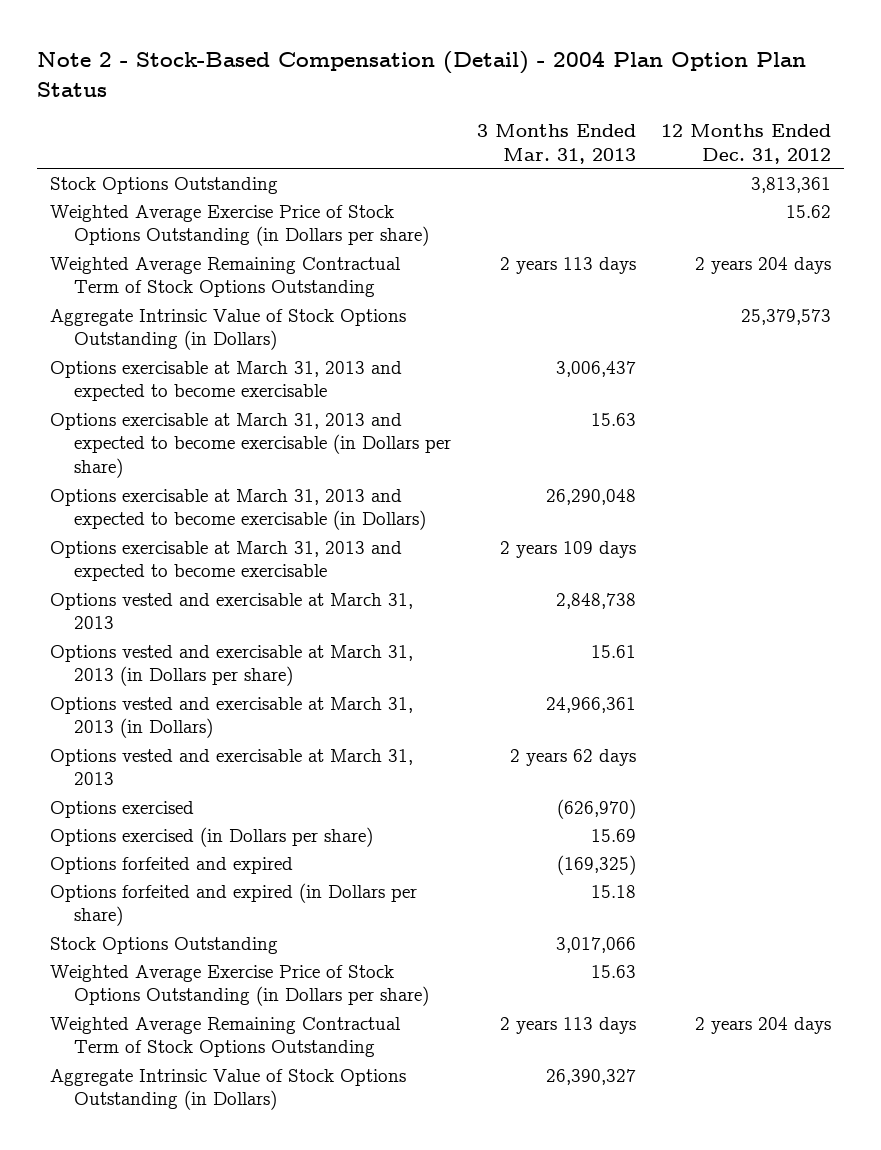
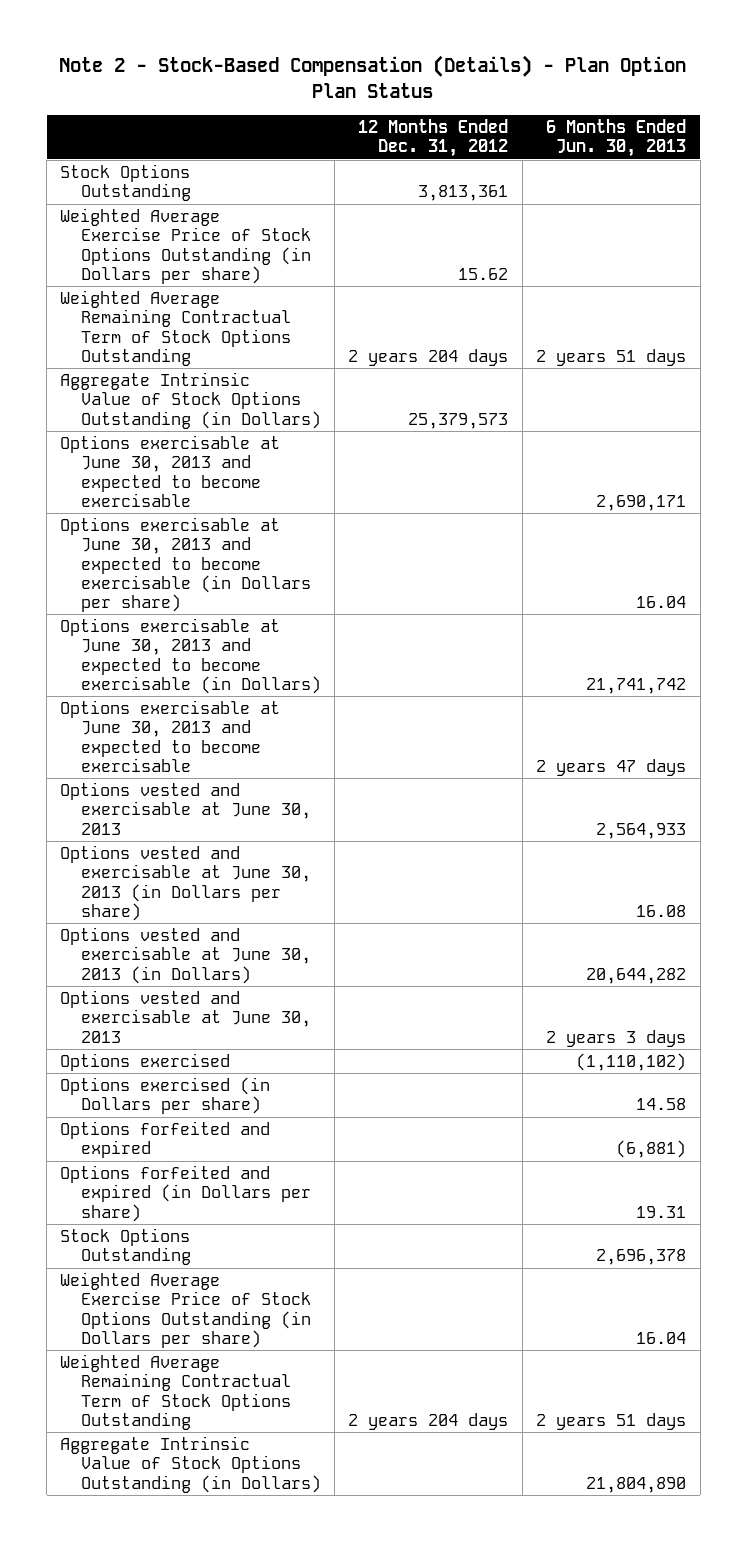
[37,51,807,98] Note 2 - Stock-Based Compensation (Detail) - 2004 Plan Option Plan Status -> [59,55,687,99] Note 2 - Stock-Based Compensation (Details) - Plan Option Plan Status
[476,124,636,164] 3 Months Ended Mar. 31, 2013 -> none
none -> [546,119,687,158] 6 Months Ended Jun. 30, 2013
[50,360,403,402] Options exercisable at March 31, 2013 and expected to become exercisable -> [60,435,281,507] Options exercisable at June 30, 2013 and expected to become exercisable
[50,412,452,479] Options exercisable at March 31, 2013 and expected to become exercisable (in Dollars per share) -> [60,517,311,613] Options exercisable at June 30, 2013 and expected to become exercisable (in Dollars per share)
[50,488,427,531] Options exercisable at March 31, 2013 and expected to become exercisable (in Dollars) -> [60,618,321,694] Options exercisable at June 30, 2013 and expected to become exercisable (in Dollars)
[50,540,403,582] Options exercisable at March 31, 2013 and expected to become exercisable -> [60,700,281,772] Options exercisable at June 30, 2013 and expected to become exercisable
[50,592,414,630] Options vested and exercisable at March 31, 2013 -> [60,782,311,835] Options vested and exercisable at June 30, 2013
[50,644,414,687] Options vested and exercisable at March 31, 2013 (in Dollars per share) -> [60,845,311,921] Options vested and exercisable at June 30, 2013 (in Dollars per share)
[50,696,414,739] Options vested and exercisable at March 31, 2013 (in Dollars) -> [60,927,311,984] Options vested and exercisable at June 30, 2013 (in Dollars)
[50,748,414,786] Options vested and exercisable at March 31, 2013 -> [60,990,311,1043] Options vested and exercisable at June 30, 2013

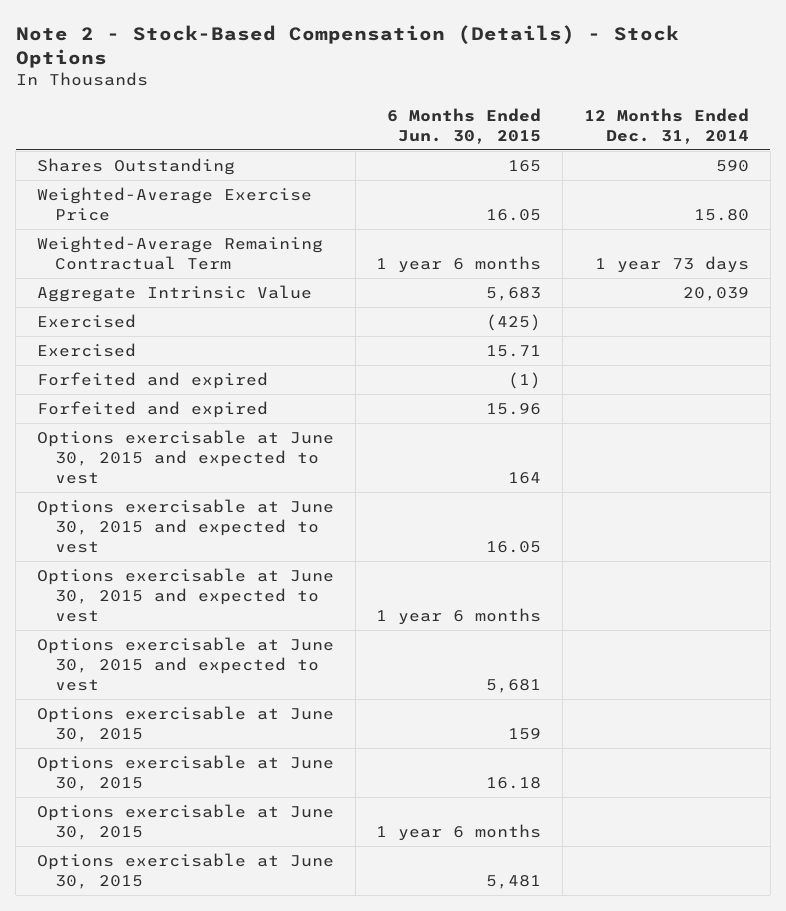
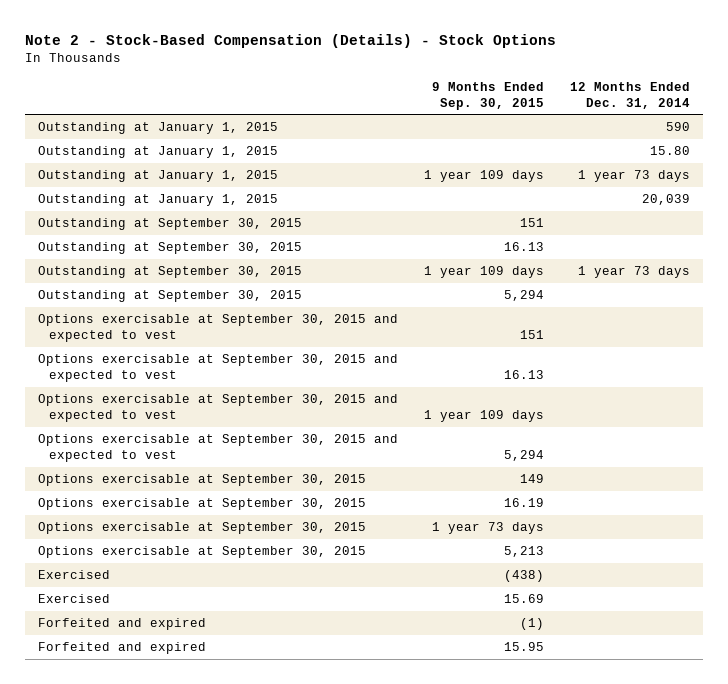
[387,107,542,144] 6 Months Ended Jun. 30, 2015 -> none
none -> [432,81,545,110] 9 Months Ended Sep. 30, 2015
[36,157,235,175] Shares Outstanding -> [38,122,279,135] Outstanding at January 1, 2015
[36,186,312,221] Weighted-Average Exercise Price -> [38,146,279,159] Outstanding at January 1, 2015
[36,235,323,270] Weighted-Average Remaining Contractual Term -> [38,170,279,183] Outstanding at January 1, 2015
[36,284,312,302] Aggregate Intrinsic Value -> [38,194,279,207] Outstanding at January 1, 2015
none -> [38,218,303,231] Outstanding at September 30, 2015
none -> [38,242,303,255] Outstanding at September 30, 2015
none -> [38,266,303,279] Outstanding at September 30, 2015
none -> [38,290,303,303] Outstanding at September 30, 2015
none -> [38,314,399,343] Options exercisable at September 30, 2015 and expected to vest
none -> [38,354,399,383] Options exercisable at September 30, 2015 and expected to vest
none -> [38,394,399,423] Options exercisable at September 30, 2015 and expected to vest
none -> [38,434,399,463] Options exercisable at September 30, 2015 and expected to vest
none -> [38,474,367,487] Options exercisable at September 30, 2015
none -> [38,498,367,511] Options exercisable at September 30, 2015
none -> [38,522,367,535] Options exercisable at September 30, 2015
none -> [38,546,367,559] Options exercisable at September 30, 2015
[36,429,334,485] Options exercisable at June 30, 2015 and expected to vest -> none
[36,498,334,554] Options exercisable at June 30, 2015 and expected to vest -> none
[36,567,334,623] Options exercisable at June 30, 2015 and expected to vest -> none
[36,636,334,692] Options exercisable at June 30, 2015 and expected to vest -> none
[36,705,334,742] Options exercisable at June 30, 2015 -> none
[36,754,334,791] Options exercisable at June 30, 2015 -> none
[36,803,334,840] Options exercisable at June 30, 2015 -> none
[36,852,334,889] Options exercisable at June 30, 2015 -> none

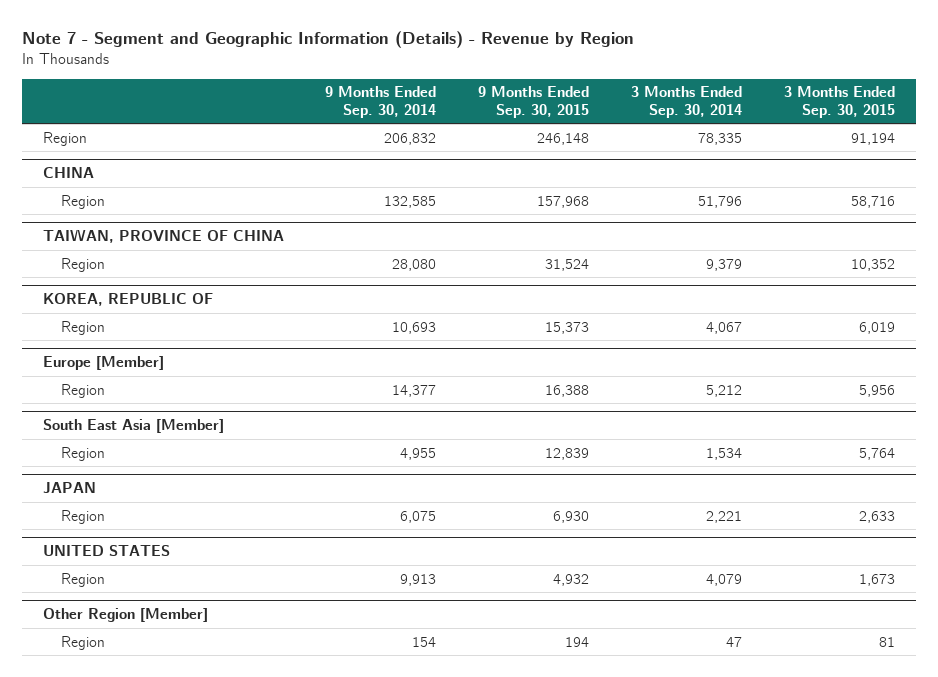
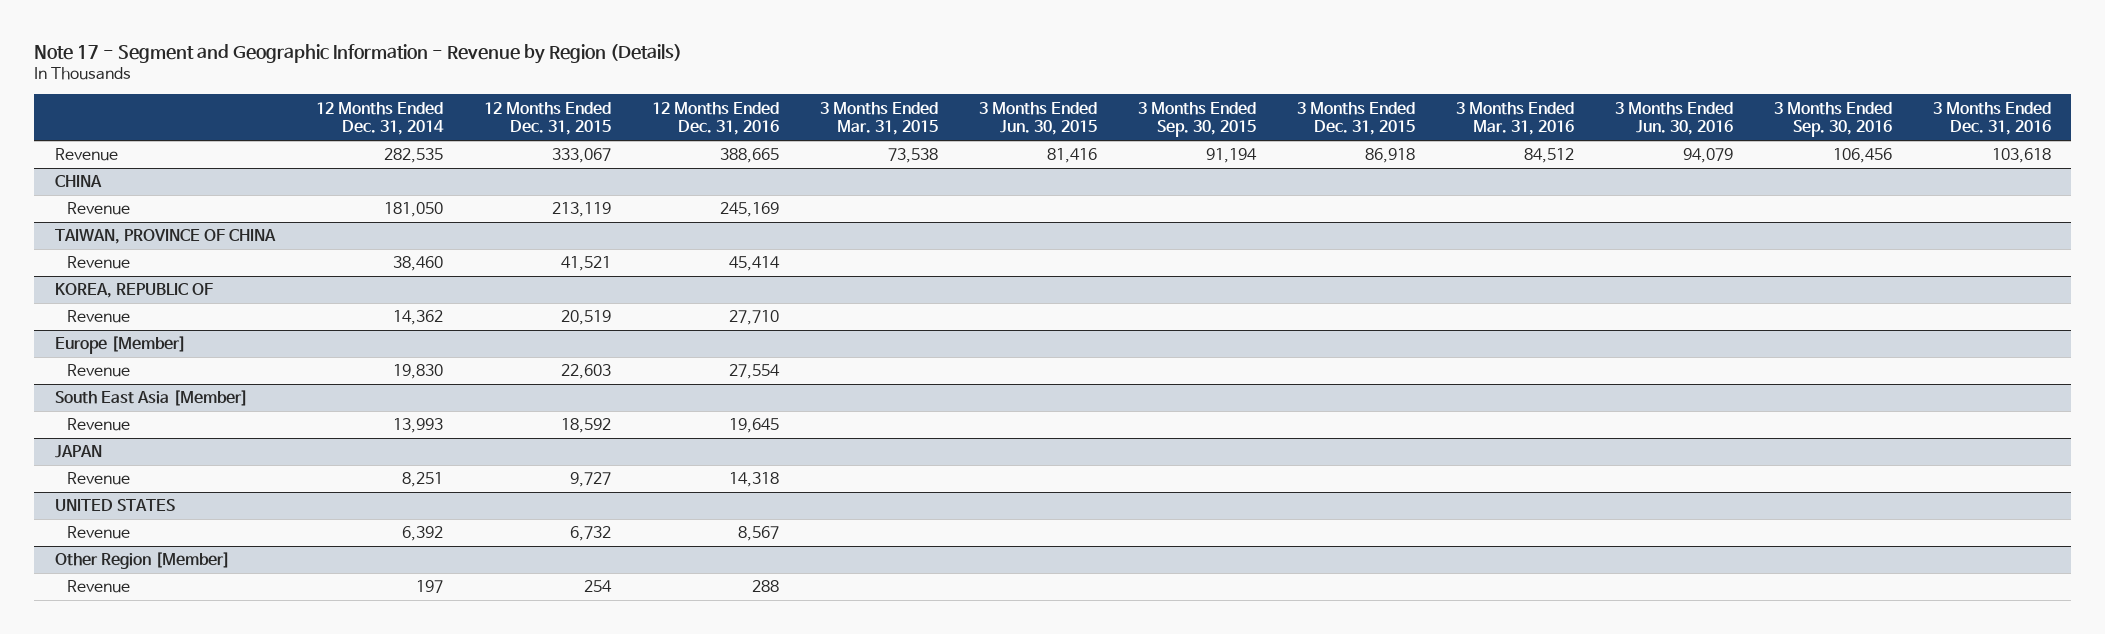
[21,31,634,49] Note 7 - Segment and Geographic Information (Details) - Revenue by Region -> [34,44,683,65] Note 17 - Segment and Geographic Information - Revenue by Region (Details)
[325,86,437,118] 9 Months Ended Sep. 30, 2014 -> none
[478,86,590,118] 9 Months Ended Sep. 30, 2015 -> none
[631,86,743,118] 3 Months Ended Sep. 30, 2014 -> none
none -> [315,101,444,136] 12 Months Ended Dec. 31, 2014
none -> [483,101,611,136] 12 Months Ended Dec. 31, 2015
none -> [651,101,779,136] 12 Months Ended Dec. 31, 2016
none -> [819,101,938,136] 3 Months Ended Mar. 31, 2015
none -> [978,101,1097,136] 3 Months Ended Jun. 30, 2015
none -> [1296,101,1415,136] 3 Months Ended Dec. 31, 2015
none -> [1455,101,1574,136] 3 Months Ended Mar. 31, 2016
none -> [1614,101,1733,136] 3 Months Ended Jun. 30, 2016
none -> [1773,101,1892,138] 3 Months Ended Sep. 30, 2016
none -> [1932,101,2051,136] 3 Months Ended Dec. 31, 2016
[42,131,87,146] Region -> [54,148,118,162] Revenue
[60,194,105,209] Region -> none
none -> [66,202,130,216] Revenue
[60,257,105,272] Region -> none
none -> [66,256,130,270] Revenue
[60,320,105,335] Region -> none
none -> [66,310,130,324] Revenue
[60,383,105,398] Region -> none
none -> [66,364,130,378] Revenue
[60,446,105,461] Region -> none
none -> [66,418,130,432] Revenue
[60,509,105,524] Region -> none
none -> [66,472,130,486] Revenue
[60,572,105,587] Region -> none
none -> [66,526,130,540] Revenue
[60,635,105,650] Region -> none
none -> [66,580,130,594] Revenue

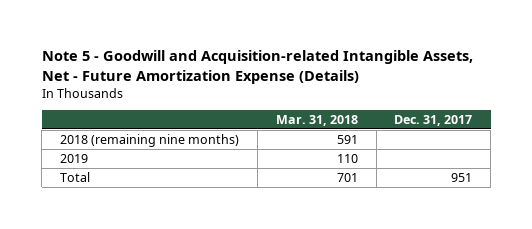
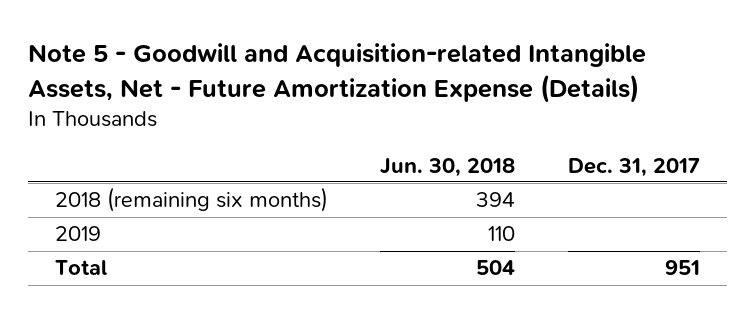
[275,115,358,127] Mar. 31, 2018 -> none
none -> [380,157,516,177] Jun. 30, 2018
[59,133,239,147] 2018 (remaining nine months) -> [54,187,328,213] 2018 (remaining six months)

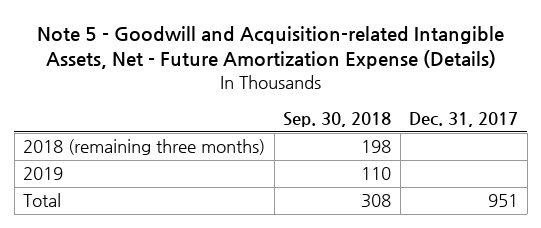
[380,157,516,177] Jun. 30, 2018 -> none
none -> [283,111,392,127] Sep. 30, 2018
[54,187,328,213] 2018 (remaining six months) -> [23,139,266,156] 2018 (remaining three months)

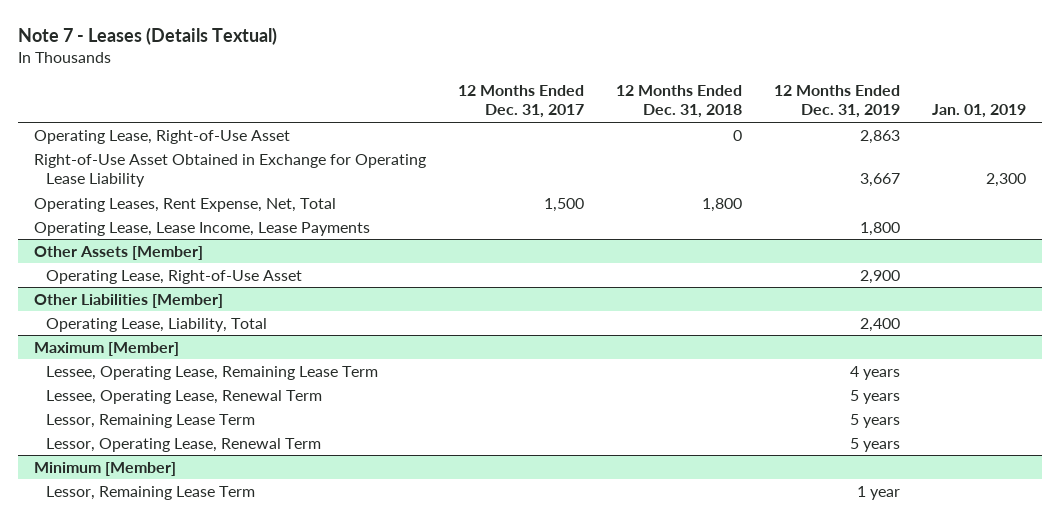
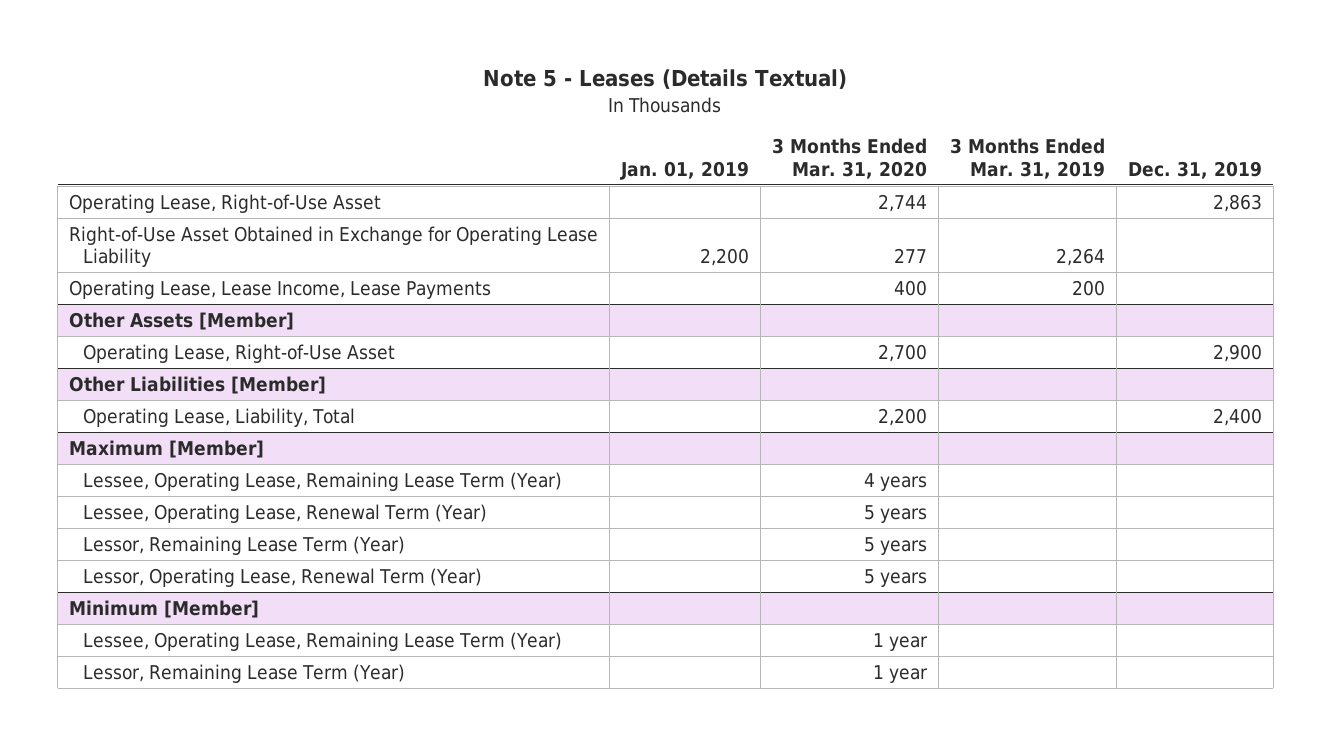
[18,27,278,46] Note 7 - Leases (Details Textual) -> [483,69,848,90] Note 5 - Leases (Details Textual)
[458,84,585,119] 12 Months Ended Dec. 31, 2017 -> none
[616,84,743,119] 12 Months Ended Dec. 31, 2018 -> none
[774,84,901,119] 12 Months Ended Dec. 31, 2019 -> none
none -> [771,138,927,179] 3 Months Ended Mar. 31, 2020
none -> [949,138,1105,179] 3 Months Ended Mar. 31, 2019
none -> [1127,160,1262,179] Dec. 31, 2019
[34,197,337,212] Operating Leases, Rent Expense, Net, Total -> none
[986,173,1027,188] 2,300 -> [699,248,749,267] 2,200
[45,365,378,380] Lessee, Operating Lease, Remaining Lease Term -> [82,471,562,491] Lessee, Operating Lease, Remaining Lease Term (Year)
[45,389,322,404] Lessee, Operating Lease, Renewal Term -> [82,503,487,523] Lessee, Operating Lease, Renewal Term (Year)
[45,413,255,428] Lessor, Remaining Lease Term -> [82,535,405,555] Lessor, Remaining Lease Term (Year)
[45,437,321,452] Lessor, Operating Lease, Renewal Term -> [82,567,482,587] Lessor, Operating Lease, Renewal Term (Year)
none -> [82,631,562,651] Lessee, Operating Lease, Remaining Lease Term (Year)
[45,485,255,500] Lessor, Remaining Lease Term -> [82,663,405,683] Lessor, Remaining Lease Term (Year)

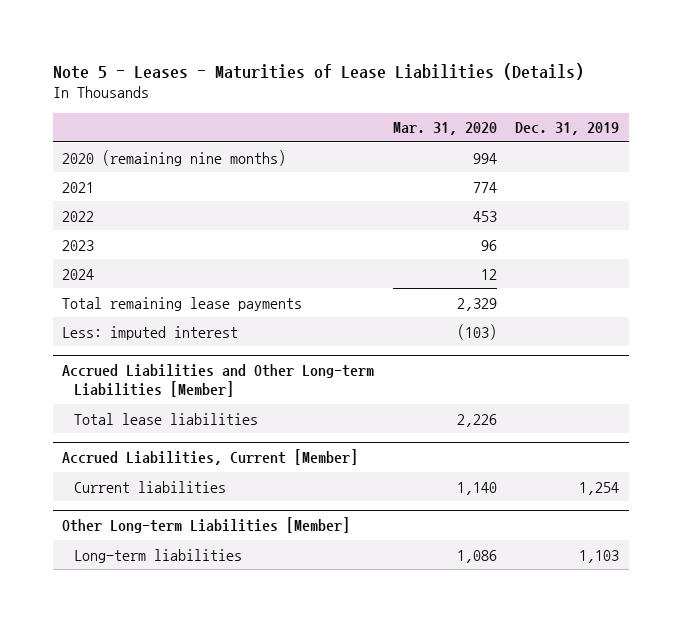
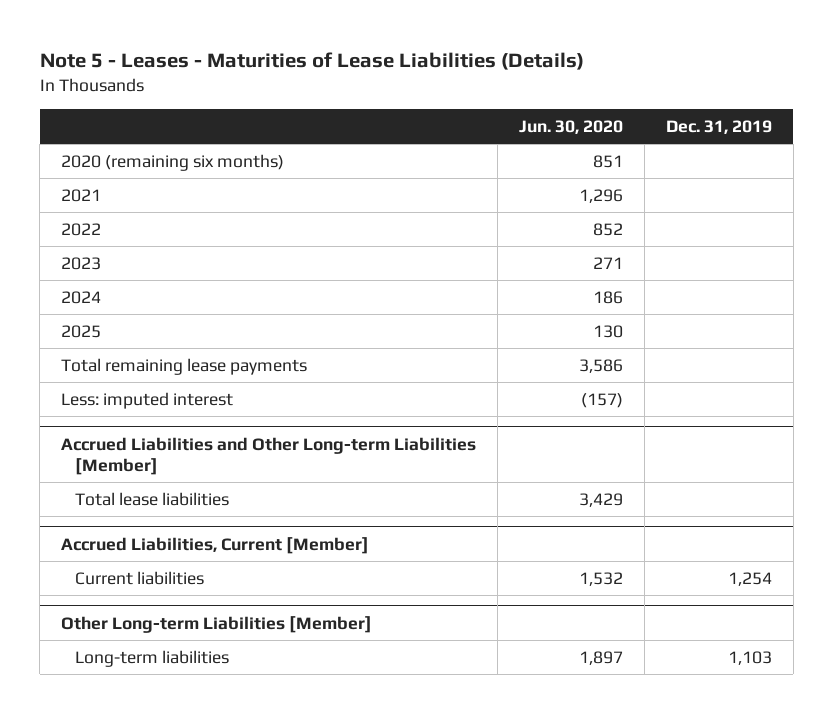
[392,122,497,136] Mar. 31, 2020 -> none
none -> [518,119,623,134] Jun. 30, 2020
[62,149,287,166] 2020 (remaining nine months) -> [61,153,285,171] 2020 (remaining six months)
none -> [61,324,102,338] 2025

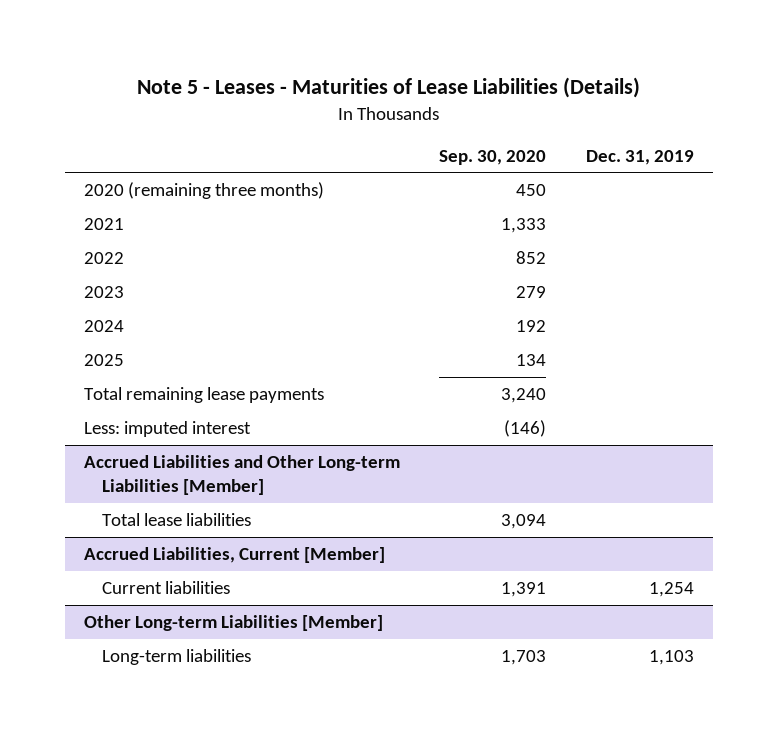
[518,119,623,134] Jun. 30, 2020 -> none
none -> [439,149,547,165] Sep. 30, 2020
[61,153,285,171] 2020 (remaining six months) -> [84,181,325,199] 2020 (remaining three months)

